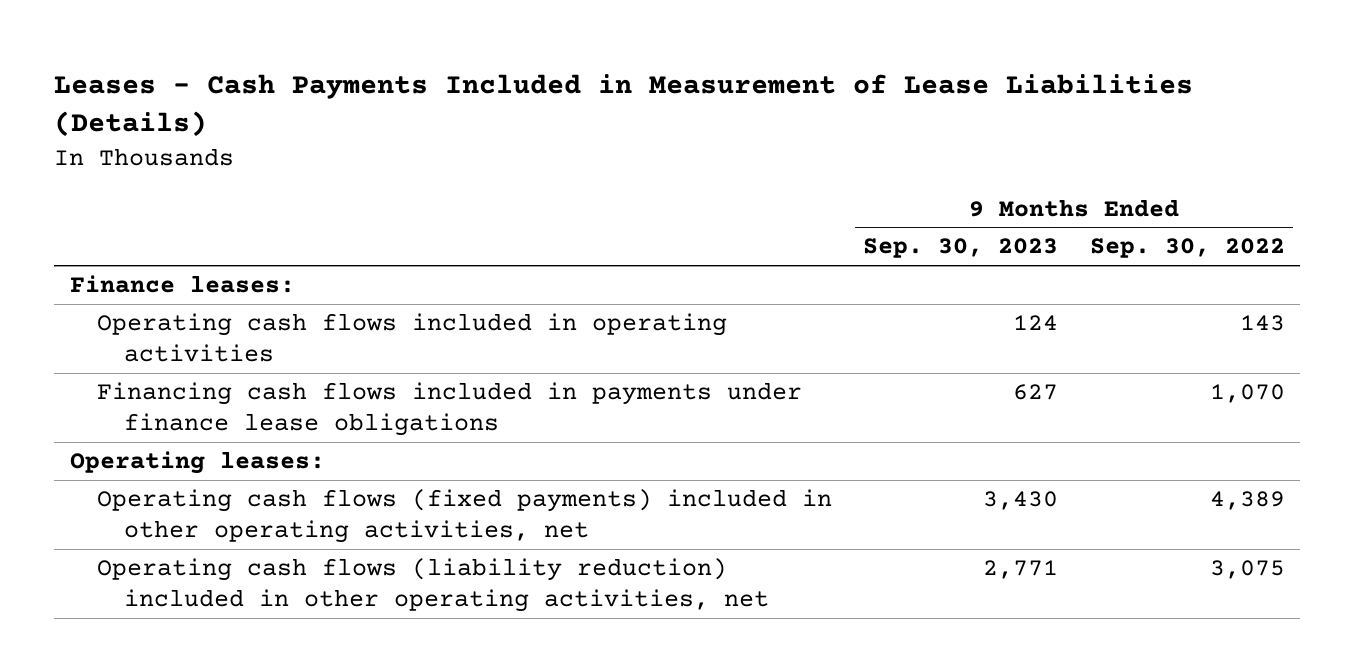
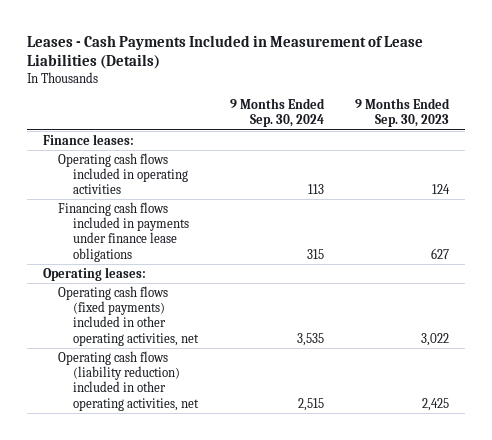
[1089,238,1285,259] Sep. 30, 2022 -> none
none -> [229,98,325,128] 9 Months Ended Sep. 30, 2024
[983,490,1059,510] 3,430 -> [420,332,449,346] 3,022
[983,559,1059,579] 2,771 -> [421,397,449,411] 2,425

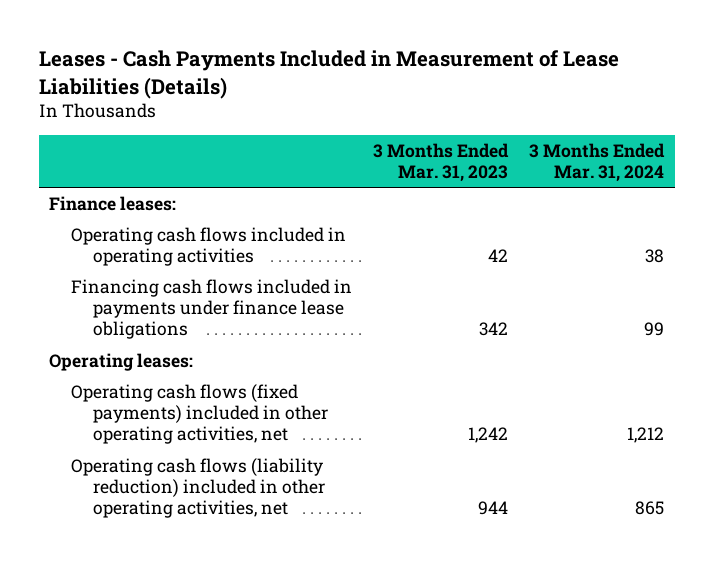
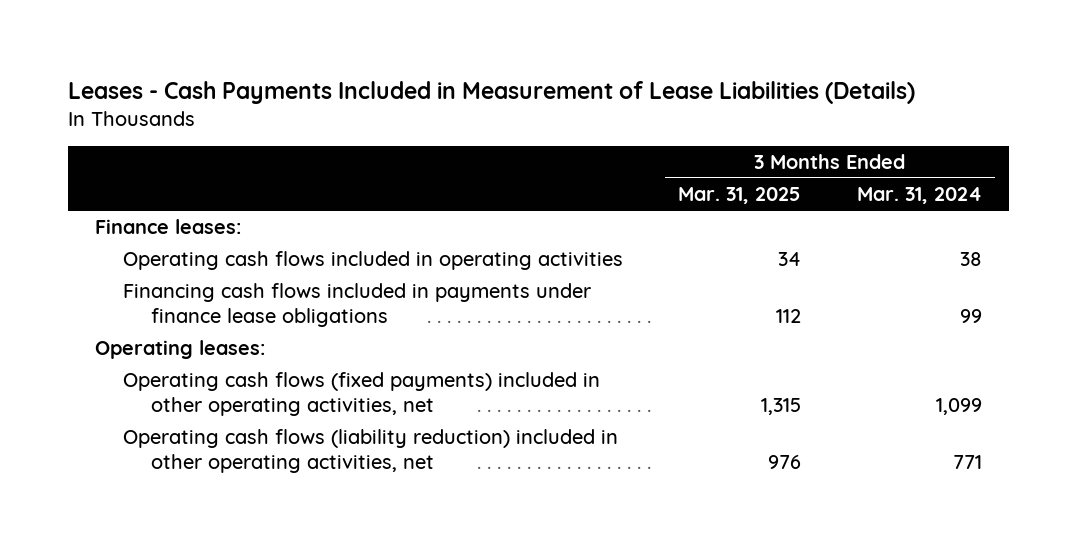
[373,143,510,183] 3 Months Ended Mar. 31, 2023 -> none
none -> [678,187,802,205] Mar. 31, 2025
[627,427,665,444] 1,212 -> [935,397,982,415] 1,099
[635,501,665,516] 865 -> [952,454,982,469] 771

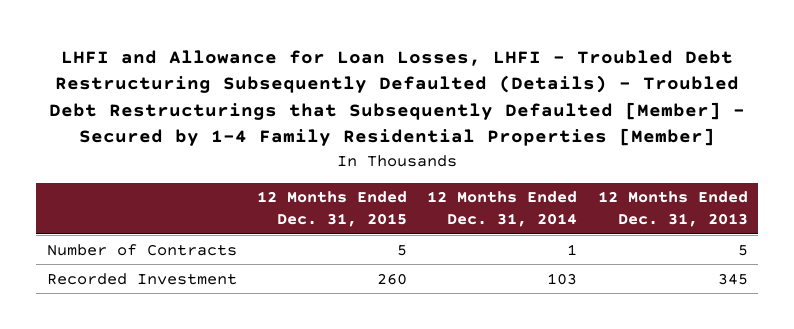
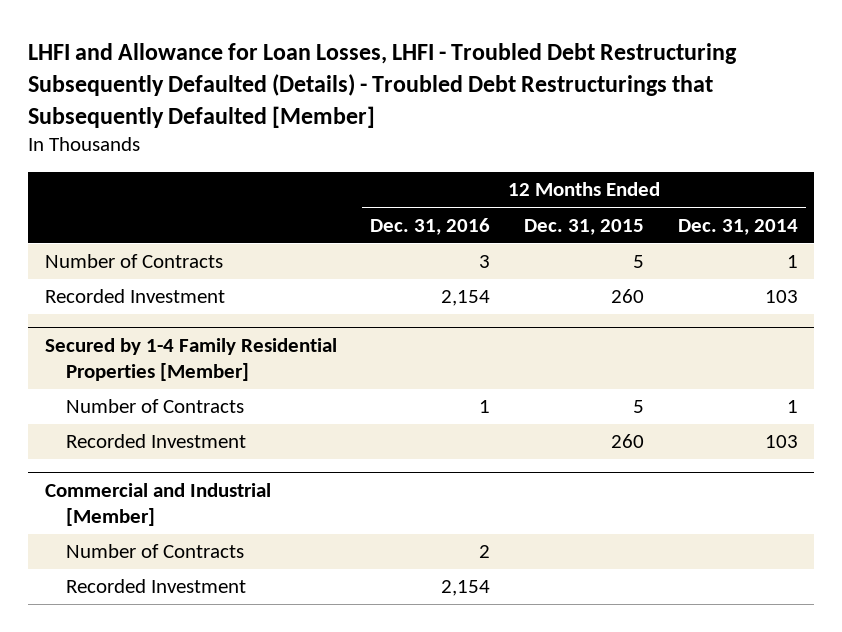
[49,49,746,147] LHFI and Allowance for Loan Losses, LHFI - Troubled Debt Restructuring Subsequently Defaulted (Details) - Troubled Debt Restructurings that Subsequently Defaulted [Member] - Secured by 1-4 Family Residential Properties [Member] -> [27,42,737,128] LHFI and Allowance for Loan Losses, LHFI - Troubled Debt Restructuring Subsequently Defaulted (Details) - Troubled Debt Restructurings that Subsequently Defaulted [Member]
[597,191,748,228] 12 Months Ended Dec. 31, 2013 -> none
none -> [370,217,491,235] Dec. 31, 2016
none -> [44,337,337,381] Secured by 1-4 Family Residential Properties [Member]
none -> [66,399,245,414] Number of Contracts
none -> [66,434,247,449] Recorded Investment
none -> [44,482,271,526] Commercial and Industrial [Member]
none -> [66,544,245,559] Number of Contracts
none -> [66,579,247,594] Recorded Investment

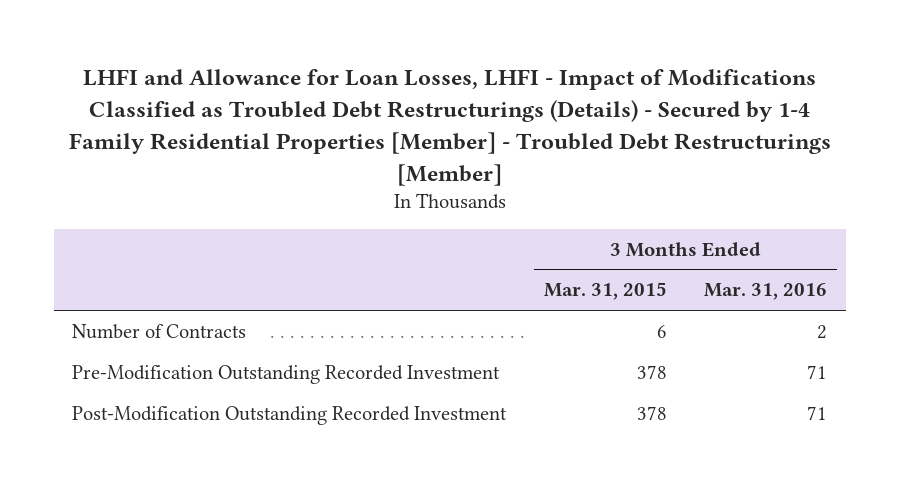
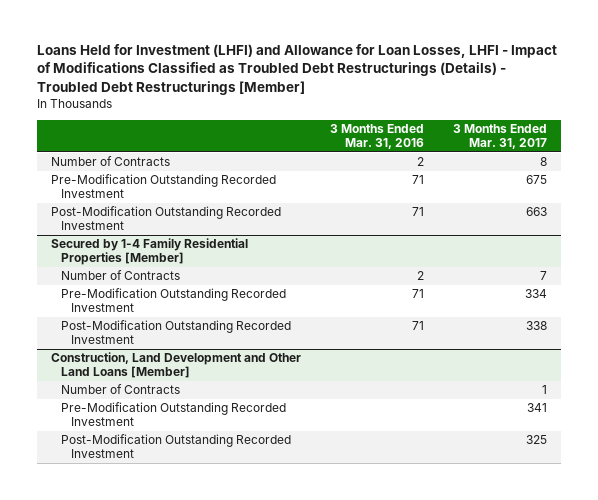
[68,69,831,186] LHFI and Allowance for Loan Losses, LHFI - Impact of Modifications Classified as Troubled Debt Restructurings (Details) - Secured by 1-4 Family Residential Properties [Member] - Troubled Debt Restructurings [Member] -> [36,44,557,95] Loans Held for Investment (LHFI) and Allowance for Loan Losses, LHFI - Impact of Modifications Classified as Troubled Debt Restructurings (Details) - Troubled Debt Restructurings [Member]
[543,282,667,301] Mar. 31, 2015 -> none
none -> [452,123,547,149] 3 Months Ended Mar. 31, 2017
none -> [51,238,249,266] Secured by 1-4 Family Residential Properties [Member]
none -> [61,270,181,281] Number of Contracts
none -> [61,288,287,313] Pre-Modification Outstanding Recorded Investment
none -> [61,320,292,345] Post-Modification Outstanding Recorded Investment
none -> [51,352,302,379] Construction, Land Development and Other Land Loans [Member]
none -> [61,384,181,395] Number of Contracts
none -> [61,402,287,427] Pre-Modification Outstanding Recorded Investment
none -> [61,434,292,459] Post-Modification Outstanding Recorded Investment

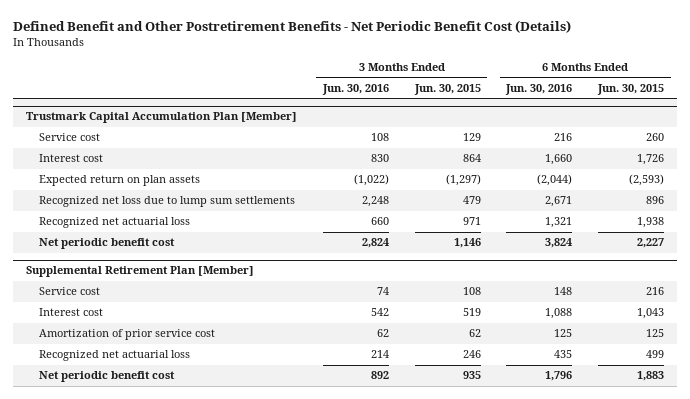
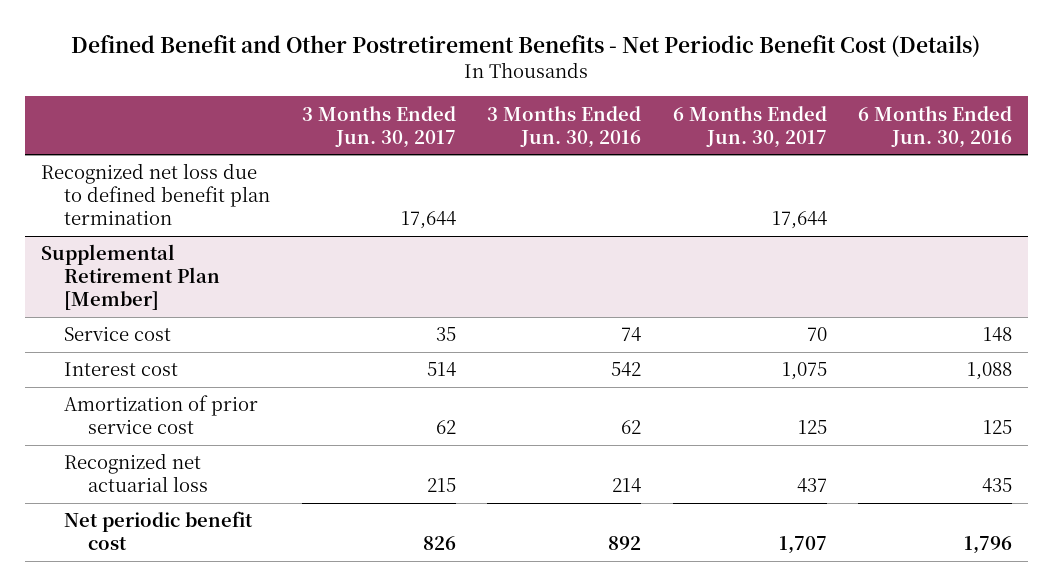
[413,84,481,96] Jun. 30, 2015 -> none
[597,84,665,96] Jun. 30, 2015 -> none
none -> [301,105,456,148] 3 Months Ended Jun. 30, 2017
none -> [672,105,827,148] 6 Months Ended Jun. 30, 2017
[26,112,298,124] Trustmark Capital Accumulation Plan [Member] -> none
[38,133,100,142] Service cost -> none
[38,154,103,163] Interest cost -> none
[38,175,200,187] Expected return on plan assets -> none
[38,196,295,208] Recognized net loss due to lump sum settlements -> none
[38,217,190,229] Recognized net actuarial loss -> none
[38,238,175,250] Net periodic benefit cost -> none
none -> [40,163,271,226] Recognized net loss due to defined benefit plan termination

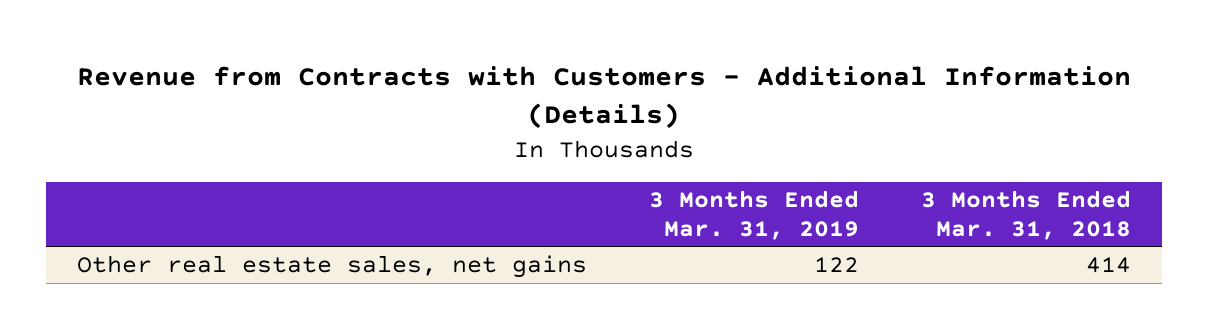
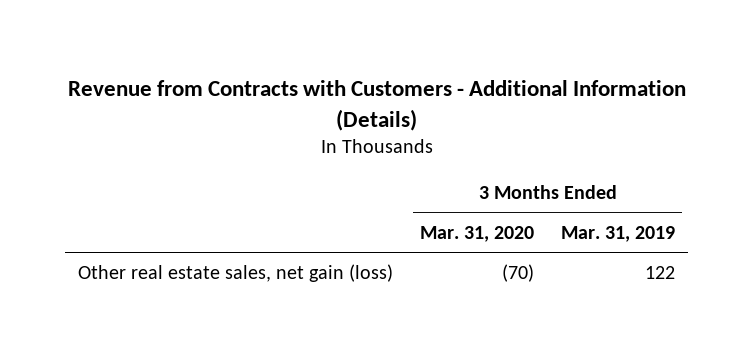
[920,189,1131,240] 3 Months Ended Mar. 31, 2018 -> none
none -> [420,225,535,242] Mar. 31, 2020
[76,255,587,279] Other real estate sales, net gains -> [78,264,394,283] Other real estate sales, net gain (loss)

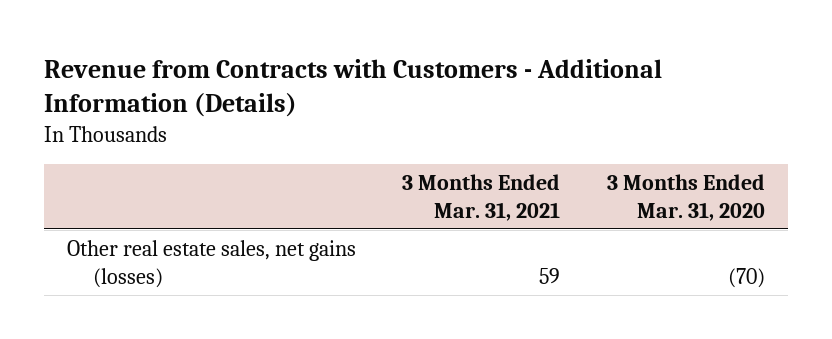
[561,225,676,242] Mar. 31, 2019 -> none
none -> [402,174,561,221] 3 Months Ended Mar. 31, 2021
[78,264,394,283] Other real estate sales, net gain (loss) -> [66,240,356,288] Other real estate sales, net gains (losses)

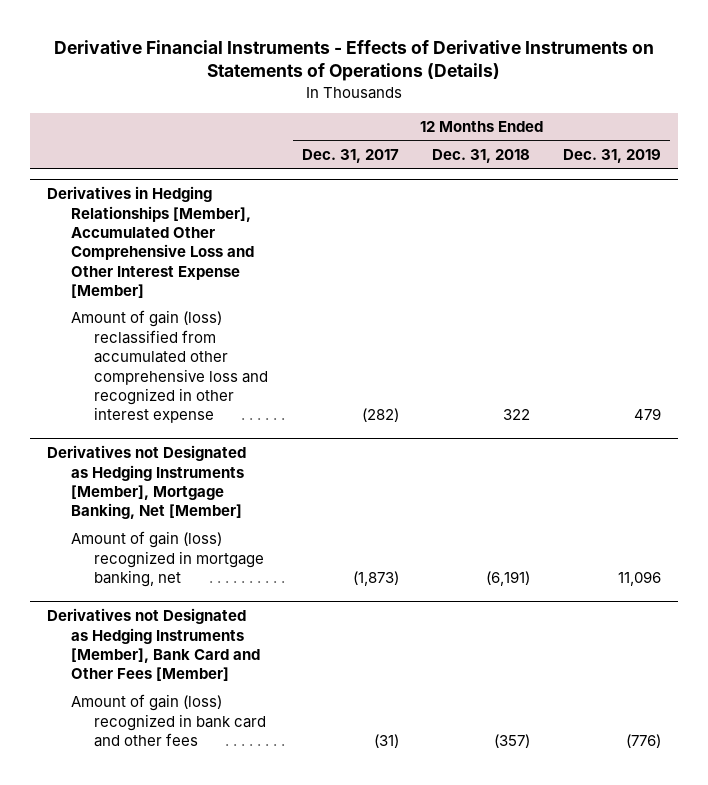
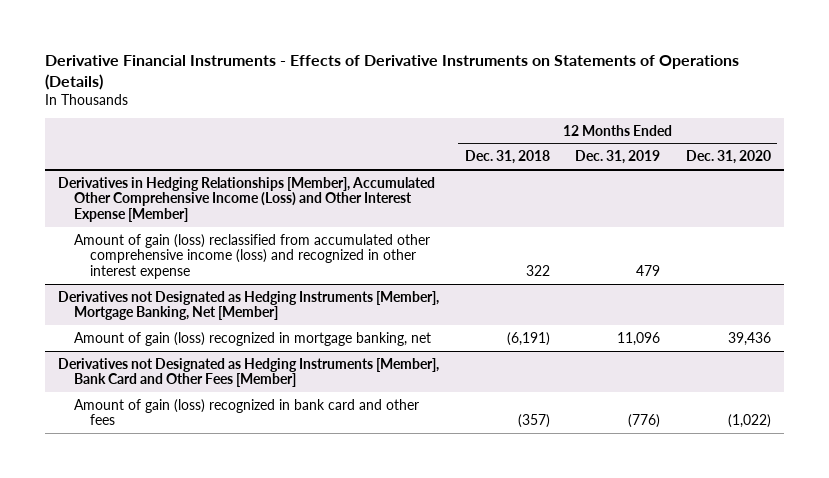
[301,149,399,164] Dec. 31, 2017 -> none
none -> [685,150,771,165] Dec. 31, 2020
[46,186,254,299] Derivatives in Hedging Relationships [Member], Accumulated Other Comprehensive Loss and Other Interest Expense [Member] -> [57,176,435,223] Derivatives in Hedging Relationships [Member], Accumulated Other Comprehensive Income (Loss) and Other Interest Expense [Member]
[70,310,269,424] Amount of gain (loss) reclassified from accumulated other comprehensive loss and recognized in other interest expense -> [74,233,431,280] Amount of gain (loss) reclassified from accumulated other comprehensive income (loss) and recognized in other interest expense

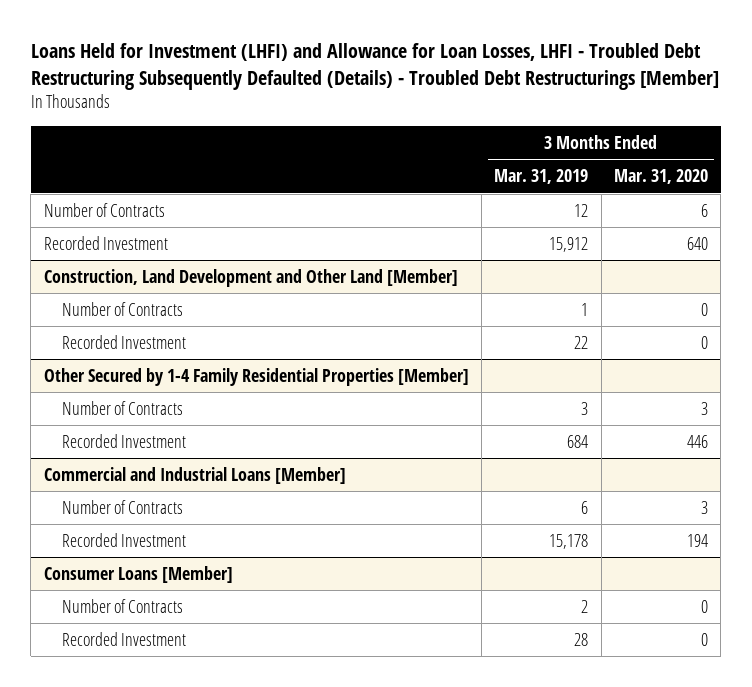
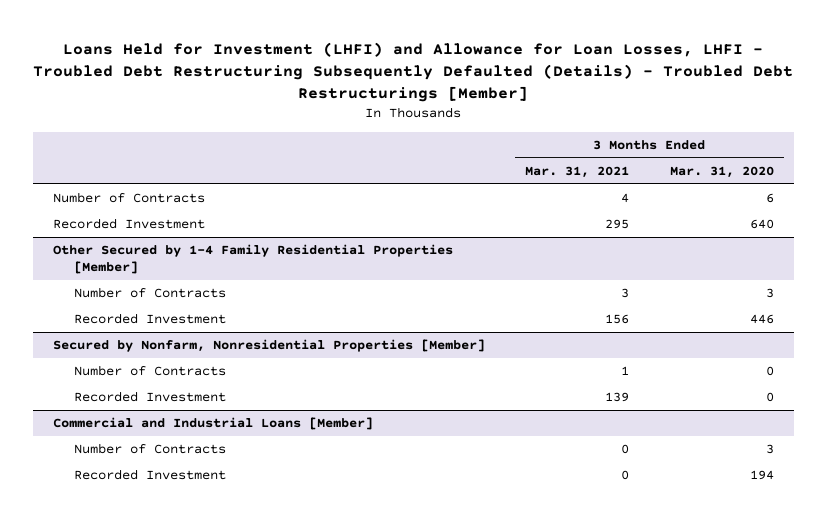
[494,169,589,185] Mar. 31, 2019 -> none
none -> [525,165,630,178] Mar. 31, 2021
[43,268,458,287] Construction, Land Development and Other Land [Member] -> none
[61,301,183,316] Number of Contracts -> none
[61,334,186,349] Recorded Investment -> none
none -> [52,339,485,353] Secured by Nonfarm, Nonresidential Properties [Member]
none -> [73,365,226,377] Number of Contracts
none -> [73,391,226,403] Recorded Investment
[43,565,233,583] Consumer Loans [Member] -> none
[61,598,183,613] Number of Contracts -> none
[61,631,186,646] Recorded Investment -> none

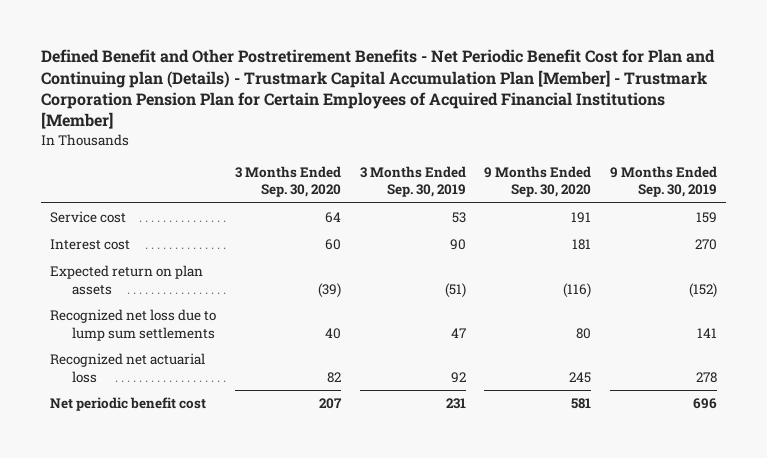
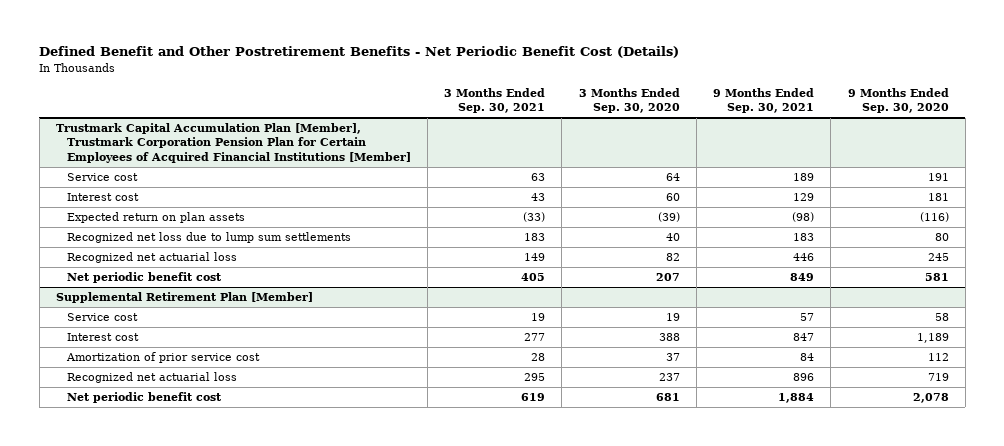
[41,49,716,130] Defined Benefit and Other Postretirement Benefits - Net Periodic Benefit Cost for Plan and Continuing plan (Details) - Trustmark Capital Accumulation Plan [Member] - Trustmark Corporation Pension Plan for Certain Employees of Acquired Financial Institutions [Member] -> [39,46,680,59] Defined Benefit and Other Postretirement Benefits - Net Periodic Benefit Cost (Details)
[359,165,466,198] 3 Months Ended Sep. 30, 2019 -> none
[609,165,717,198] 9 Months Ended Sep. 30, 2019 -> none
none -> [444,87,546,114] 3 Months Ended Sep. 30, 2021
none -> [713,87,815,114] 9 Months Ended Sep. 30, 2021
none -> [55,123,411,163] Trustmark Capital Accumulation Plan [Member], Trustmark Corporation Pension Plan for Certain Employees of Acquired Financial Institutions [Member]
none -> [55,292,313,304] Supplemental Retirement Plan [Member]
none -> [66,313,138,322] Service cost
none -> [66,333,139,342] Interest cost
none -> [65,352,260,364] Amortization of prior service cost
none -> [66,372,237,384] Recognized net actuarial loss
none -> [66,392,222,404] Net periodic benefit cost

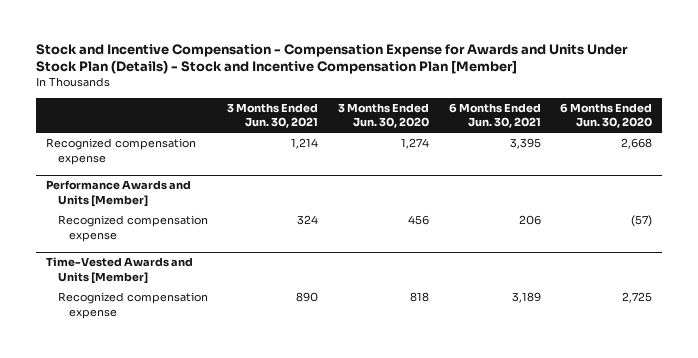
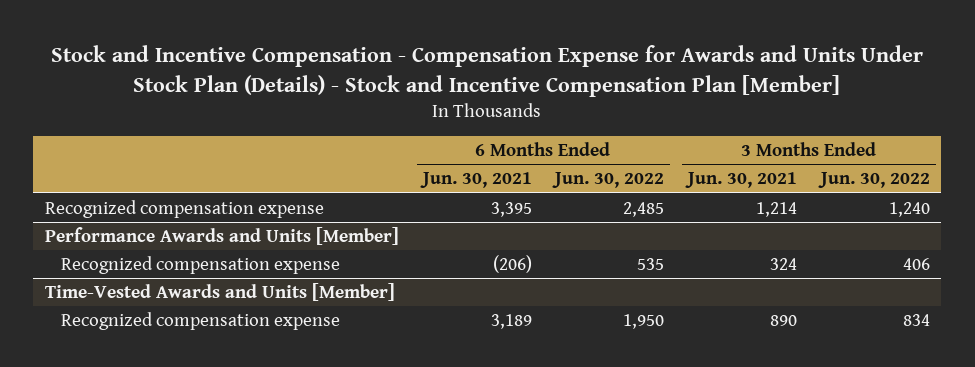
[337,103,429,129] 3 Months Ended Jun. 30, 2020 -> none
[560,103,653,129] 6 Months Ended Jun. 30, 2020 -> none
none -> [552,172,665,189] Jun. 30, 2022
none -> [817,172,930,189] Jun. 30, 2022
[518,215,541,226] 206 -> [492,255,532,274] (206)

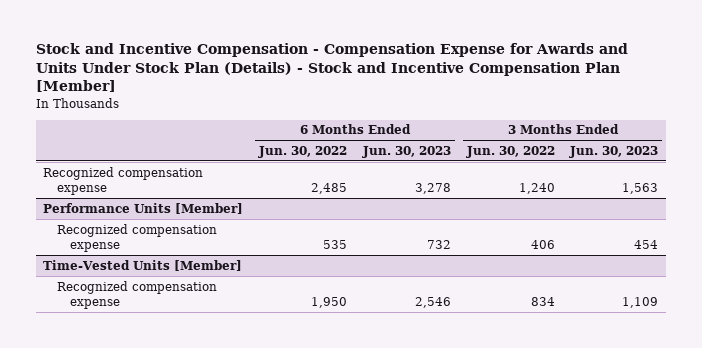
[419,172,532,189] Jun. 30, 2021 -> none
[684,172,797,189] Jun. 30, 2021 -> none
none -> [361,145,451,158] Jun. 30, 2023
none -> [569,145,659,158] Jun. 30, 2023
[44,227,399,246] Performance Awards and Units [Member] -> [43,202,244,214] Performance Units [Member]
[44,283,395,302] Time-Vested Awards and Units [Member] -> [43,259,243,271] Time-Vested Units [Member]

